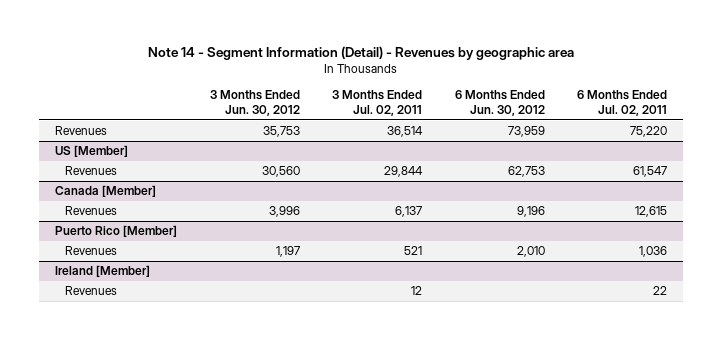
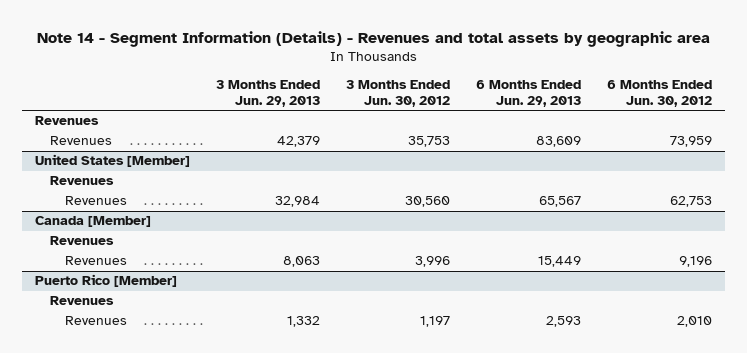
[148,46,575,61] Note 14 - Segment Information (Detail) - Revenues by geographic area -> [36,31,710,48] Note 14 - Segment Information (Details) - Revenues and total assets by geographic area
[332,90,423,117] 3 Months Ended Jul. 02, 2011 -> none
[577,90,668,117] 6 Months Ended Jul. 02, 2011 -> none
none -> [216,80,321,108] 3 Months Ended Jun. 29, 2013
none -> [476,80,582,108] 6 Months Ended Jun. 29, 2013
none -> [35,116,100,126] Revenues
[55,145,129,158] US [Member] -> none
none -> [35,154,191,168] United States [Member]
none -> [49,176,114,186] Revenues
none -> [49,236,114,246] Revenues
[55,265,151,278] Ireland [Member] -> none
[64,246,117,256] Revenues -> [64,316,127,326] Revenues

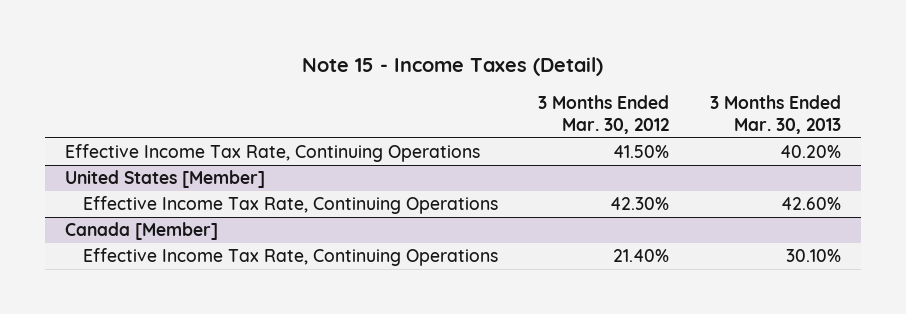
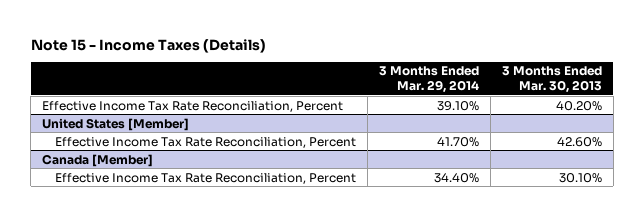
[301,56,603,76] Note 15 - Income Taxes (Detail) -> [30,38,266,53] Note 15 - Income Taxes (Details)
[538,94,670,134] 3 Months Ended Mar. 30, 2012 -> none
none -> [378,66,479,93] 3 Months Ended Mar. 29, 2014
[64,144,480,163] Effective Income Tax Rate, Continuing Operations -> [42,100,344,112] Effective Income Tax Rate Reconciliation, Percent
[83,196,499,215] Effective Income Tax Rate, Continuing Operations -> [54,136,356,148] Effective Income Tax Rate Reconciliation, Percent
[83,248,499,267] Effective Income Tax Rate, Continuing Operations -> [54,172,356,184] Effective Income Tax Rate Reconciliation, Percent

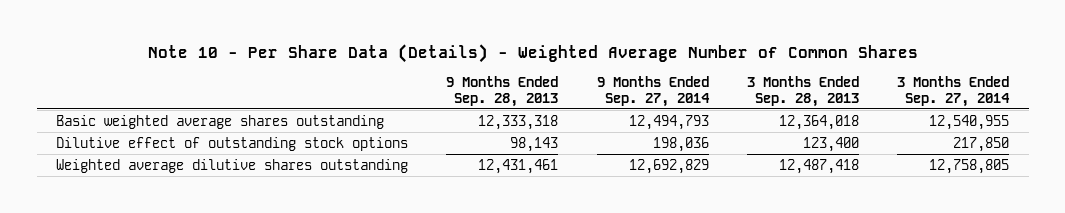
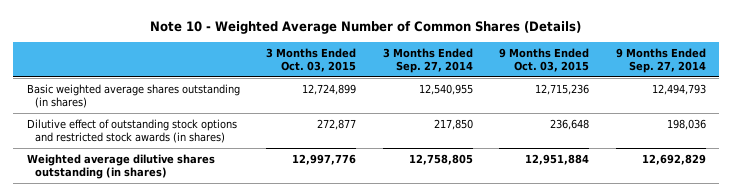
[147,43,918,63] Note 10 - Per Share Data (Details) - Weighted Average Number of Common Shares -> [150,20,582,34] Note 10 - Weighted Average Number of Common Shares (Details)
[446,75,559,107] 9 Months Ended Sep. 28, 2013 -> none
[746,75,859,107] 3 Months Ended Sep. 28, 2013 -> none
none -> [266,47,357,73] 3 Months Ended Oct. 03, 2015
none -> [499,47,590,73] 9 Months Ended Oct. 03, 2015
[55,114,384,129] Basic weighted average shares outstanding -> [26,83,240,109] Basic weighted average shares outstanding (in shares)
[55,136,408,151] Dilutive effect of outstanding stock options -> [26,118,237,144] Dilutive effect of outstanding stock options and restricted stock awards (in shares)
[55,158,408,173] Weighted average dilutive shares outstanding -> [26,153,215,180] Weighted average dilutive shares outstanding (in shares)

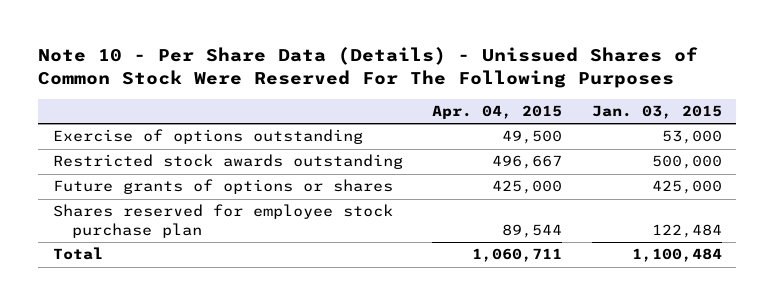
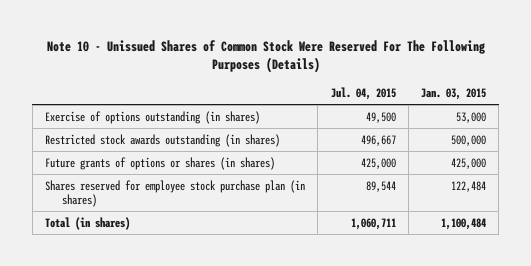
[38,47,699,89] Note 10 - Per Share Data (Details) - Unissued Shares of Common Stock Were Reserved For The Following Purposes -> [46,39,485,74] Note 10 - Unissued Shares of Common Stock Were Reserved For The Following Purposes (Details)
[432,105,563,120] Apr. 04, 2015 -> none
none -> [330,86,396,100] Jul. 04, 2015
[53,129,364,145] Exercise of options outstanding -> [45,110,261,124] Exercise of options outstanding (in shares)
[53,154,404,170] Restricted stock awards outstanding -> [45,133,281,147] Restricted stock awards outstanding (in shares)
[53,179,394,195] Future grants of options or shares -> [45,156,276,170] Future grants of options or shares (in shares)
[53,204,394,238] Shares reserved for employee stock purchase plan -> [45,179,306,208] Shares reserved for employee stock purchase plan (in shares)
[53,247,104,261] Total -> [45,216,131,230] Total (in shares)

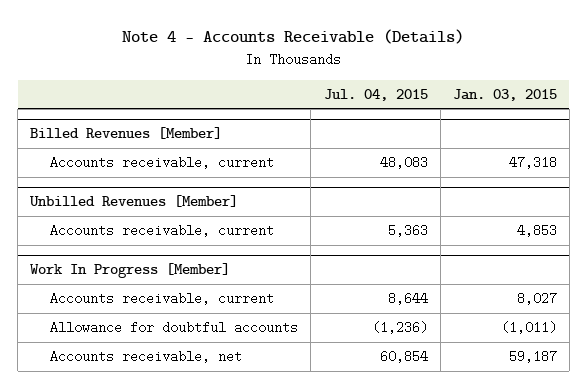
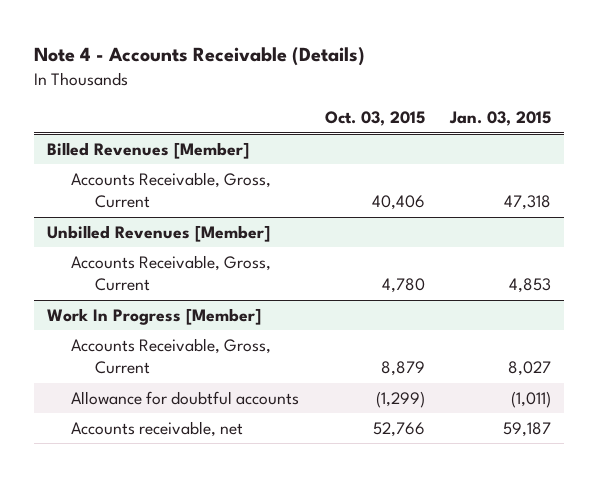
[323,88,428,101] Jul. 04, 2015 -> none
none -> [324,111,425,127] Oct. 03, 2015
[50,156,275,170] Accounts receivable, current -> [70,171,271,209] Accounts Receivable, Gross, Current
[50,224,275,238] Accounts receivable, current -> [70,254,271,292] Accounts Receivable, Gross, Current
[50,292,275,306] Accounts receivable, current -> [70,337,271,375] Accounts Receivable, Gross, Current

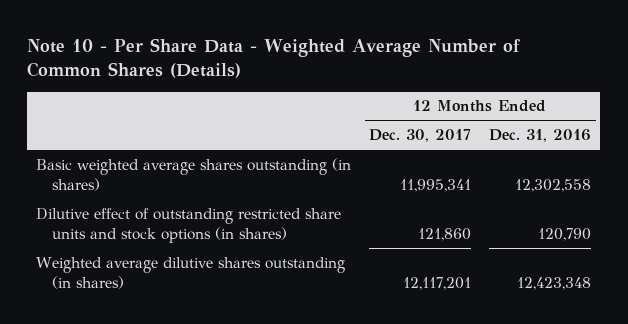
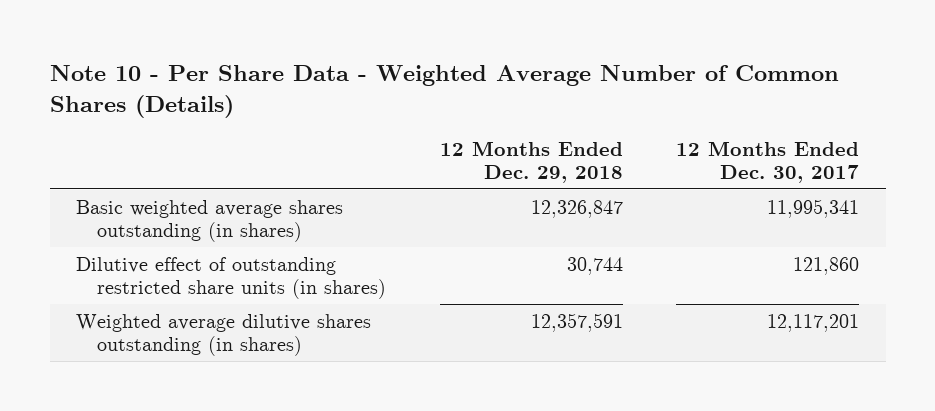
[489,129,592,143] Dec. 31, 2016 -> none
none -> [439,140,623,184] 12 Months Ended Dec. 29, 2018
[36,207,342,243] Dilutive effect of outstanding restricted share units and stock options (in shares) -> [76,256,387,299] Dilutive effect of outstanding restricted share units (in shares)

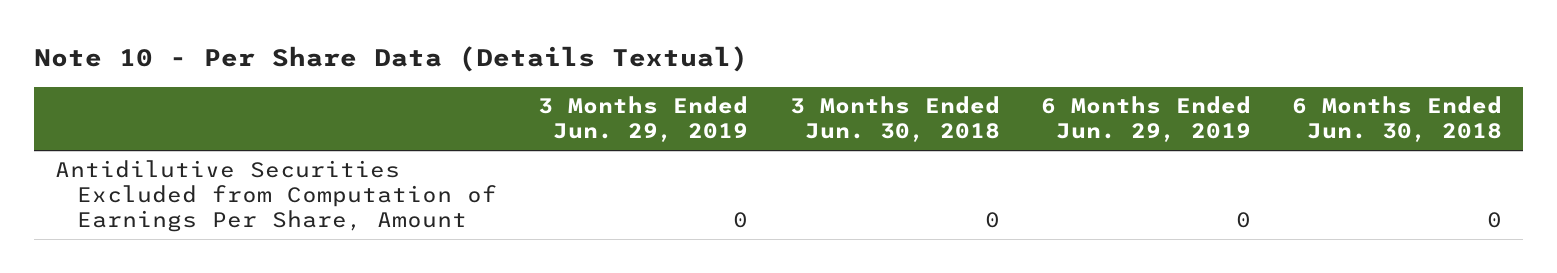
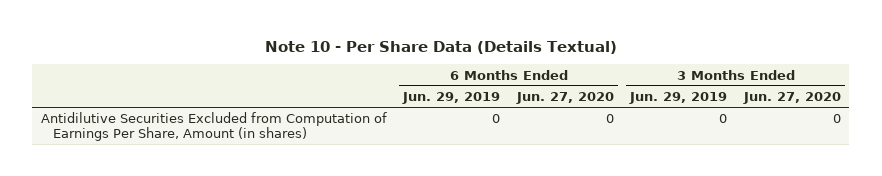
[789,96,1000,143] 3 Months Ended Jun. 30, 2018 -> none
[1292,96,1503,143] 6 Months Ended Jun. 30, 2018 -> none
none -> [515,92,614,105] Jun. 27, 2020
none -> [742,92,841,105] Jun. 27, 2020
[54,160,498,232] Antidilutive Securities Excluded from Computation of Earnings Per Share, Amount -> [40,112,387,142] Antidilutive Securities Excluded from Computation of Earnings Per Share, Amount (in shares)

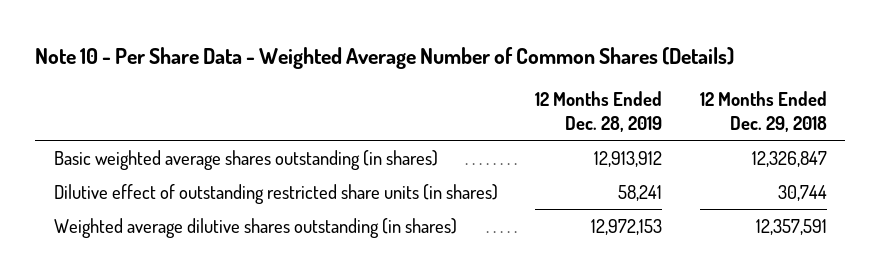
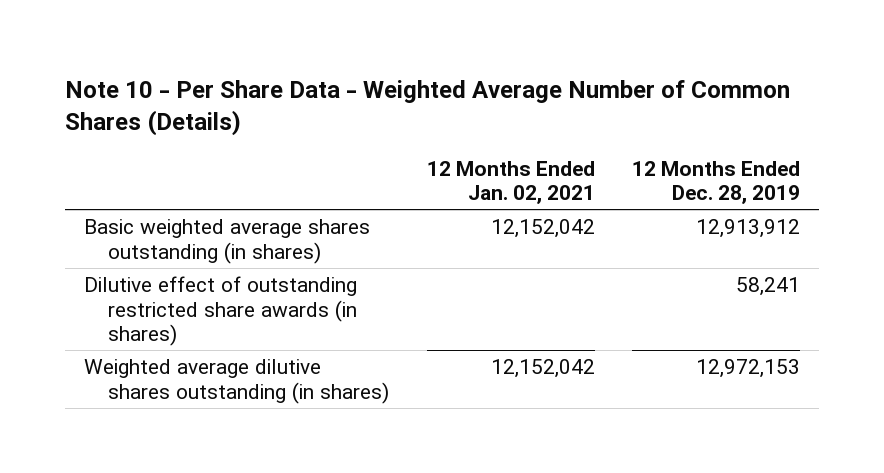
[699,91,827,133] 12 Months Ended Dec. 29, 2018 -> none
none -> [426,160,595,204] 12 Months Ended Jan. 02, 2021
[53,183,498,204] Dilutive effect of outstanding restricted share units (in shares) -> [83,276,358,346] Dilutive effect of outstanding restricted share awards (in shares)

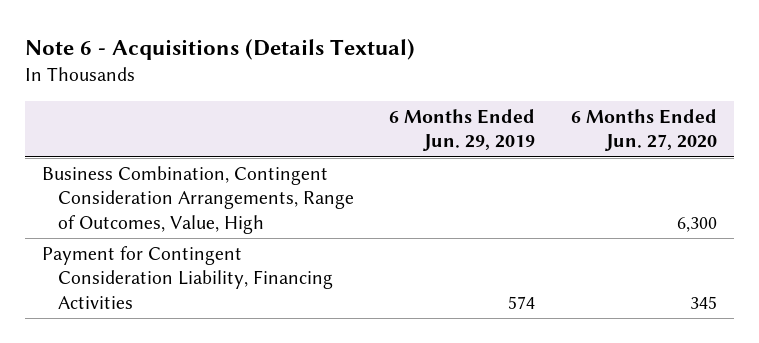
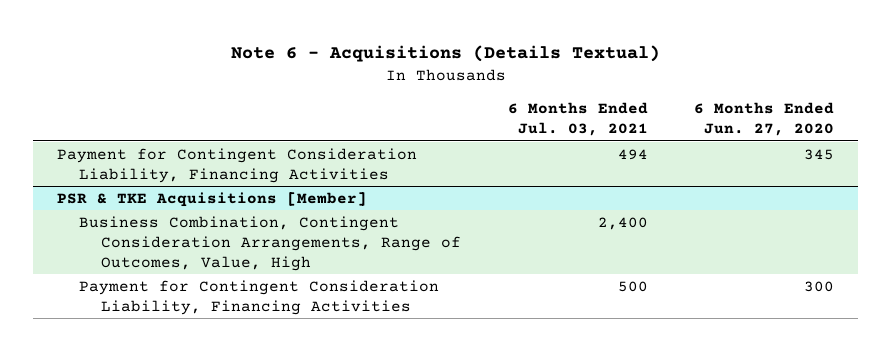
[389,108,536,152] 6 Months Ended Jun. 29, 2019 -> none
none -> [507,102,648,137] 6 Months Ended Jul. 03, 2021
[42,165,355,234] Business Combination, Contingent Consideration Arrangements, Range of Outcomes, Value, High -> none
none -> [56,191,367,207] PSR & TKE Acquisitions [Member]
none -> [78,215,461,271] Business Combination, Contingent Consideration Arrangements, Range of Outcomes, Value, High
none -> [78,279,439,315] Payment for Contingent Consideration Liability, Financing Activities

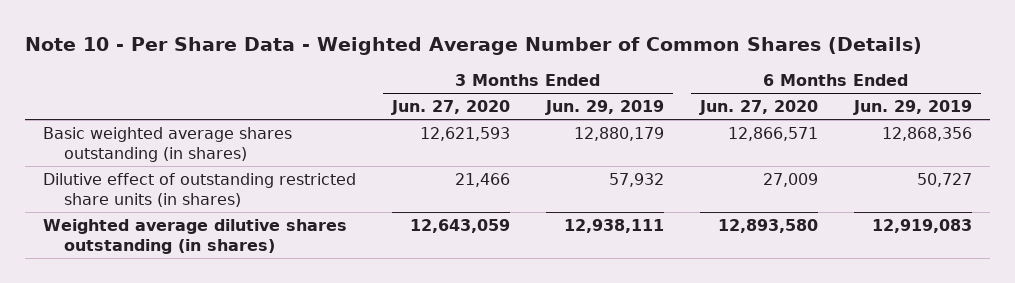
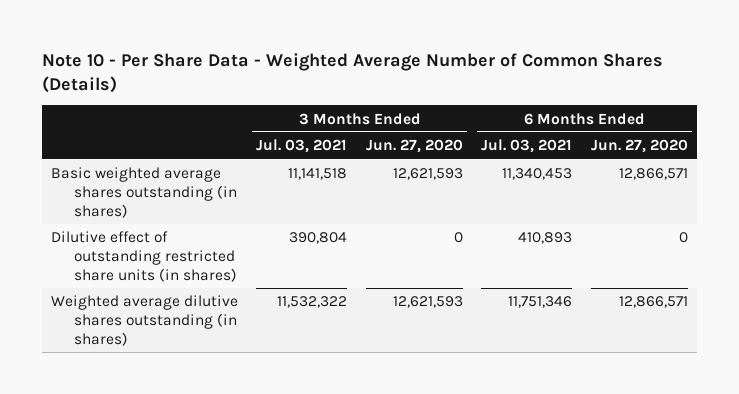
[545,100,665,116] Jun. 29, 2019 -> none
[852,100,972,116] Jun. 29, 2019 -> none
none -> [256,139,348,154] Jul. 03, 2021
none -> [481,139,573,154] Jul. 03, 2021
[455,173,511,188] 21,466 -> [453,232,463,244] 0
[762,173,818,188] 27,009 -> [678,232,688,244] 0
[410,219,511,234] 12,643,059 -> [392,296,463,309] 12,621,593
[717,219,818,234] 12,893,580 -> [618,296,688,309] 12,866,571

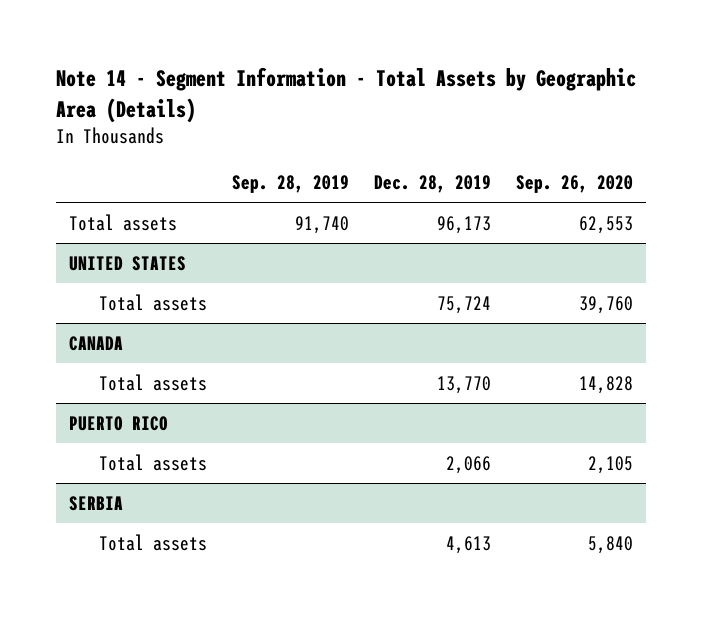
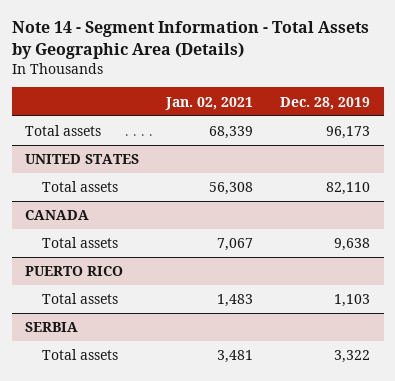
[232,174,350,193] Sep. 28, 2019 -> none
[516,174,634,193] Sep. 26, 2020 -> none
none -> [165,96,254,110] Jan. 02, 2021
[437,295,492,314] 75,724 -> [326,182,371,196] 82,110
[437,375,492,394] 13,770 -> [334,238,371,252] 9,638
[446,455,492,474] 2,066 -> [334,294,371,308] 1,103
[446,535,492,554] 4,613 -> [334,350,371,364] 3,322

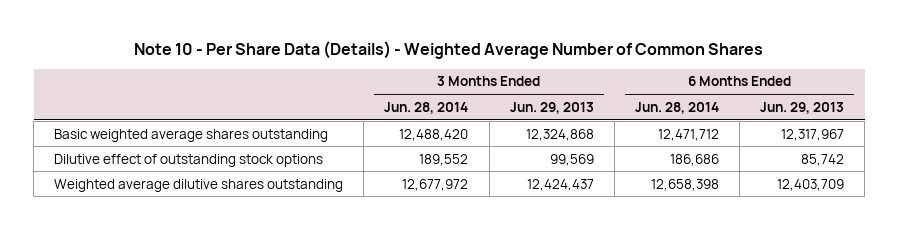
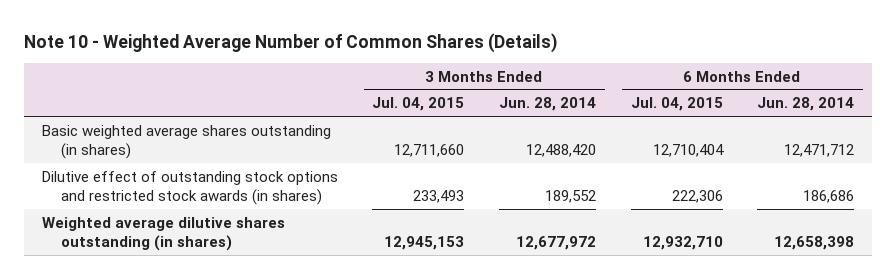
[134,40,764,59] Note 10 - Per Share Data (Details) - Weighted Average Number of Common Shares -> [24,33,558,54] Note 10 - Weighted Average Number of Common Shares (Details)
[509,101,594,114] Jun. 29, 2013 -> none
[760,101,845,114] Jun. 29, 2013 -> none
none -> [372,97,465,112] Jul. 04, 2015
none -> [630,97,723,112] Jul. 04, 2015
[54,128,329,142] Basic weighted average shares outstanding -> [41,124,331,160] Basic weighted average shares outstanding (in shares)
[54,153,324,167] Dilutive effect of outstanding stock options -> [41,170,338,206] Dilutive effect of outstanding stock options and restricted stock awards (in shares)
[54,178,344,192] Weighted average dilutive shares outstanding -> [41,216,285,252] Weighted average dilutive shares outstanding (in shares)

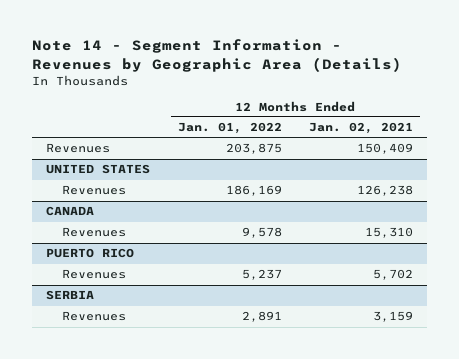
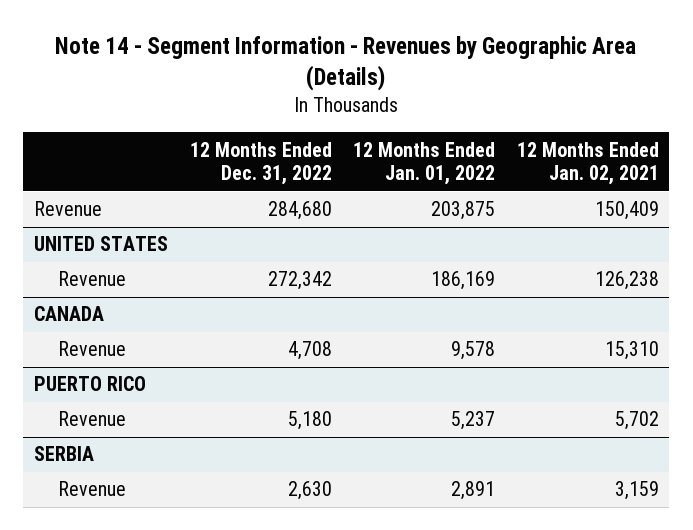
none -> [189,141,332,186] 12 Months Ended Dec. 31, 2022
[46,143,111,154] Revenues -> [33,201,102,217] Revenue
[61,185,126,196] Revenues -> [58,271,127,287] Revenue
[61,227,126,238] Revenues -> [58,341,127,357] Revenue
[61,269,126,280] Revenues -> [58,411,127,427] Revenue
[61,311,126,322] Revenues -> [58,481,127,497] Revenue

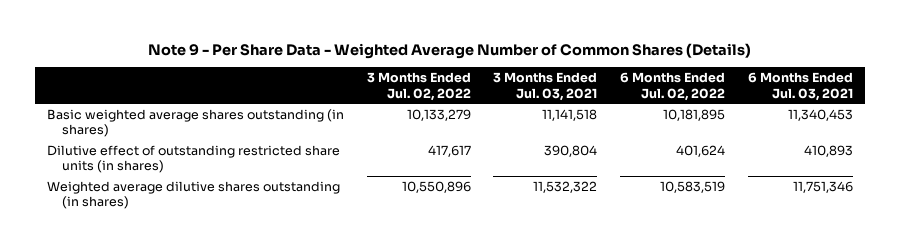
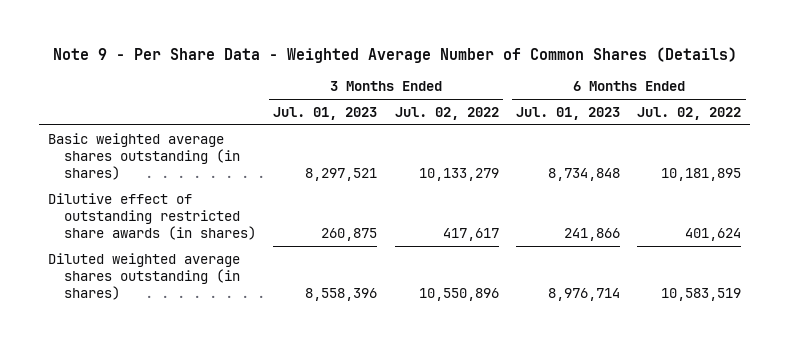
[493,72,598,101] 3 Months Ended Jul. 03, 2021 -> none
[748,72,854,101] 6 Months Ended Jul. 03, 2021 -> none
none -> [273,106,378,120] Jul. 01, 2023
none -> [515,106,620,120] Jul. 01, 2023
[46,144,340,174] Dilutive effect of outstanding restricted share units (in shares) -> [47,192,257,240] Dilutive effect of outstanding restricted share awards (in shares)
[46,180,340,210] Weighted average dilutive shares outstanding (in shares) -> [47,252,241,300] Diluted weighted average shares outstanding (in shares)

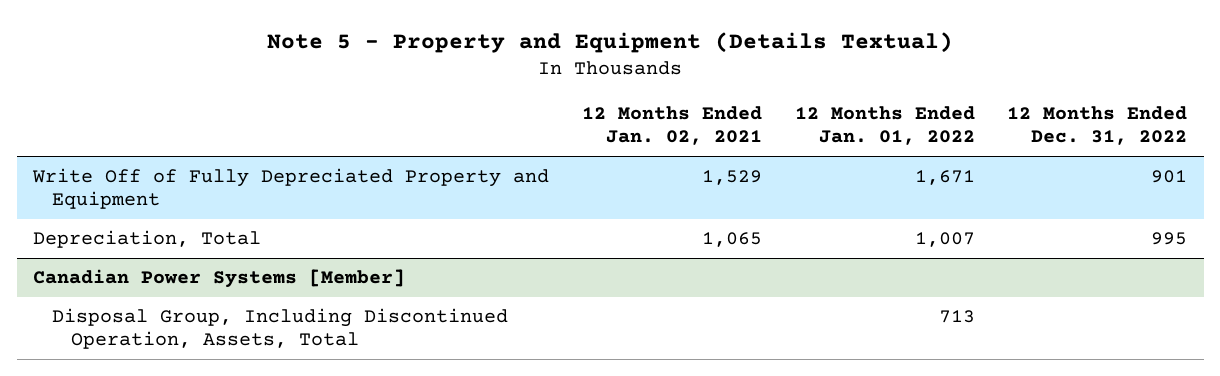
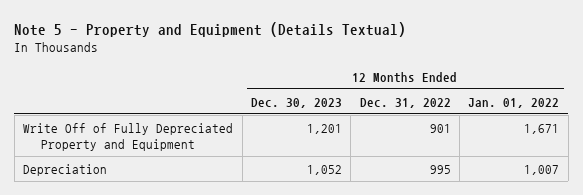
[581,106,762,146] 12 Months Ended Jan. 02, 2021 -> none
none -> [250,97,342,108] Dec. 30, 2023
[32,269,405,289] Canadian Power Systems [Member] -> none
[52,308,509,350] Disposal Group, Including Discontinued Operation, Assets, Total -> none
[32,230,261,249] Depreciation, Total -> [23,163,108,176] Depreciation

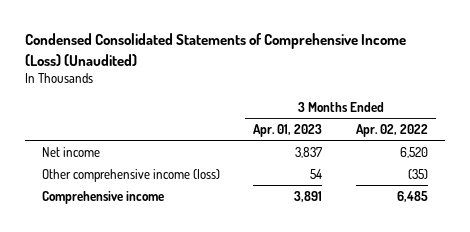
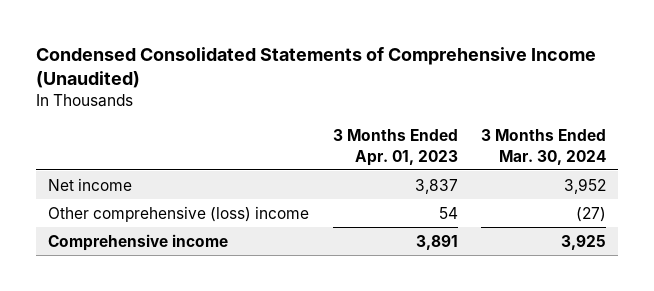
[25,33,407,66] Condensed Consolidated Statements of Comprehensive Income (Loss) (Unaudited) -> [36,46,597,88] Condensed Consolidated Statements of Comprehensive Income (Unaudited)
[355,124,428,138] Apr. 02, 2022 -> none
none -> [481,129,607,165] 3 Months Ended Mar. 30, 2024
[41,168,220,182] Other comprehensive income (loss) -> [48,205,310,222] Other comprehensive (loss) income

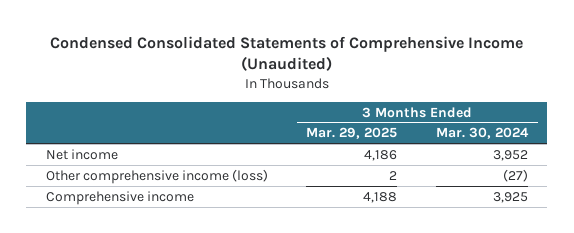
[332,129,458,166] 3 Months Ended Apr. 01, 2023 -> none
none -> [306,127,398,140] Mar. 29, 2025
[48,205,310,222] Other comprehensive (loss) income -> [45,168,268,184] Other comprehensive income (loss)

